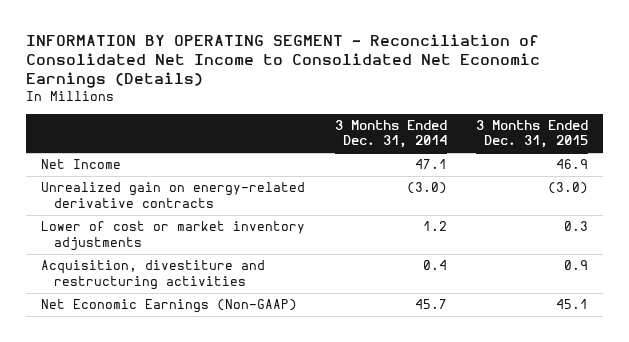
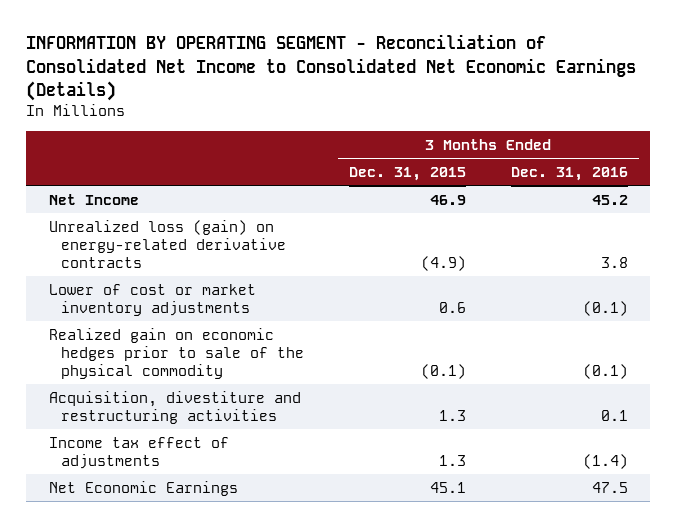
[334,119,447,149] 3 Months Ended Dec. 31, 2014 -> none
none -> [510,166,628,181] Dec. 31, 2016
[41,182,306,208] Unrealized gain on energy-related derivative contracts -> [48,219,286,268] Unrealized loss (gain) on energy-related derivative contracts
[548,182,589,195] (3.0) -> [420,255,466,271] (4.9)
[564,221,589,232] 0.3 -> [438,301,466,313] 0.6
none -> [48,327,304,379] Realized gain on economic hedges prior to sale of the physical commodity
[564,260,589,271] 0.9 -> [438,409,466,421] 1.3
none -> [48,436,229,469] Income tax effect of adjustments
[41,299,298,314] Net Economic Earnings (Non-GAAP) -> [48,480,238,496] Net Economic Earnings

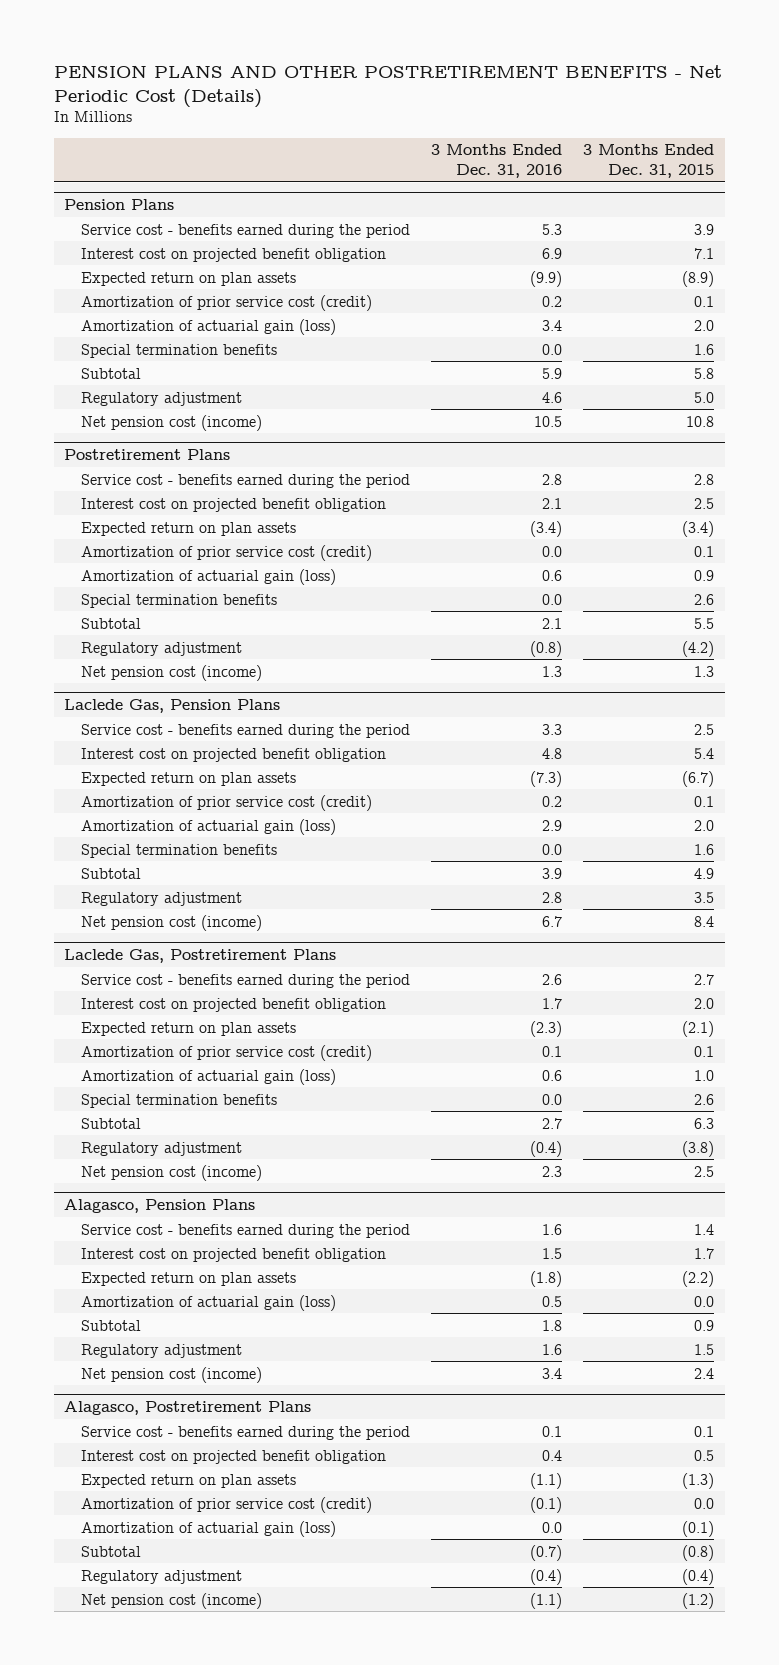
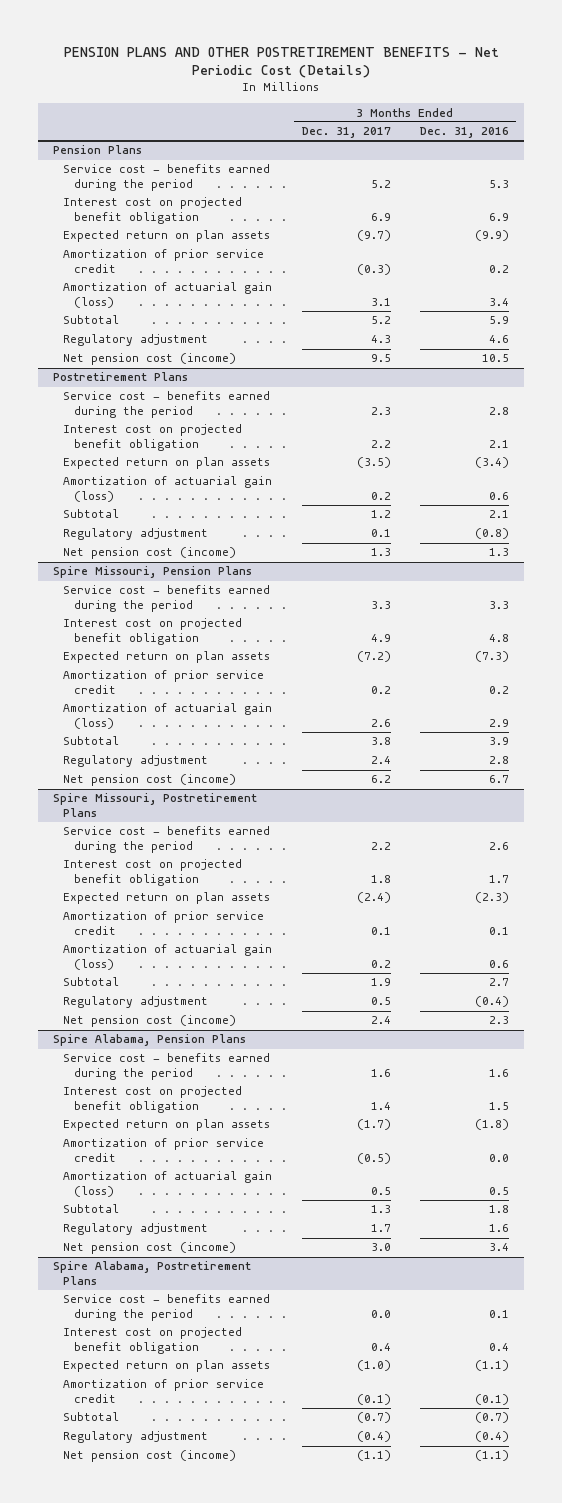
[583,144,715,178] 3 Months Ended Dec. 31, 2015 -> none
none -> [301,127,391,139] Dec. 31, 2017
[80,294,372,311] Amortization of prior service cost (credit) -> [63,249,265,273] Amortization of prior service credit
[80,343,277,358] Special termination benefits -> none
[80,544,372,561] Amortization of prior service cost (credit) -> none
[80,593,277,608] Special termination benefits -> none
[64,699,281,714] Laclede Gas, Pension Plans -> none
none -> [52,566,252,579] Spire Missouri, Pension Plans
[80,794,372,811] Amortization of prior service cost (credit) -> [63,670,265,694] Amortization of prior service credit
[80,843,277,858] Special termination benefits -> none
[64,949,337,964] Laclede Gas, Postretirement Plans -> none
none -> [52,793,257,817] Spire Missouri, Postretirement Plans
[80,1044,372,1061] Amortization of prior service cost (credit) -> [63,911,265,935] Amortization of prior service credit
[80,1093,277,1108] Special termination benefits -> none
[64,1199,256,1214] Alagasco, Pension Plans -> none
none -> [52,1034,246,1047] Spire Alabama, Pension Plans
none -> [63,1138,265,1162] Amortization of prior service credit
[64,1401,312,1416] Alagasco, Postretirement Plans -> none
none -> [52,1261,251,1285] Spire Alabama, Postretirement Plans
[80,1520,336,1537] Amortization of actuarial gain (loss) -> none
[80,1496,372,1513] Amortization of prior service cost (credit) -> [63,1379,265,1403] Amortization of prior service credit

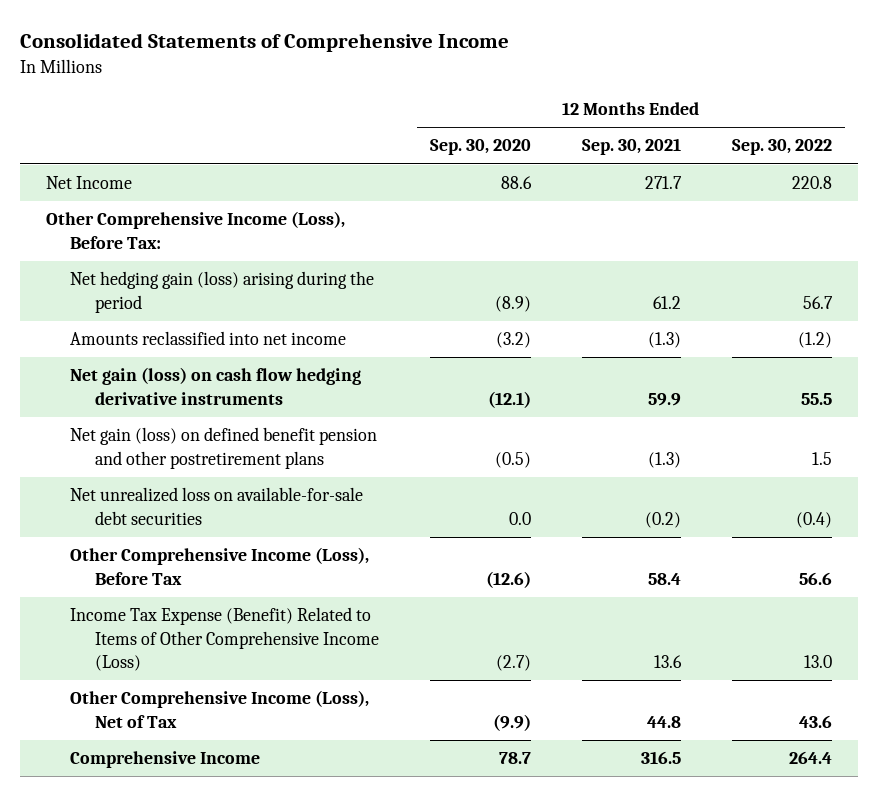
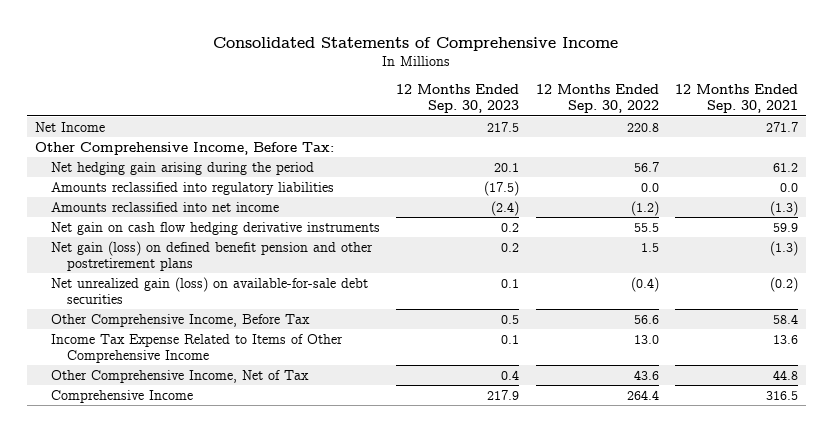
[429,139,531,156] Sep. 30, 2020 -> none
none -> [396,84,520,114] 12 Months Ended Sep. 30, 2023
[45,211,345,249] Other Comprehensive Income (Loss), Before Tax: -> [34,141,334,155] Other Comprehensive Income, Before Tax:
[70,271,375,313] Net hedging gain (loss) arising during the period -> [50,161,314,175] Net hedging gain arising during the period
none -> [50,181,334,195] Amounts reclassified into regulatory liabilities
[70,367,362,405] Net gain (loss) on cash flow hedging derivative instruments -> [50,221,380,235] Net gain on cash flow hedging derivative instruments
[70,487,364,525] Net unrealized loss on available-for-sale debt securities -> [50,276,368,304] Net unrealized gain (loss) on available-for-sale debt securities
[70,547,370,585] Other Comprehensive Income (Loss), Before Tax -> [50,313,310,327] Other Comprehensive Income, Before Tax
[70,607,379,671] Income Tax Expense (Benefit) Related to Items of Other Comprehensive Income (Loss) -> [50,333,343,363] Income Tax Expense Related to Items of Other Comprehensive Income
[70,690,370,728] Other Comprehensive Income (Loss), Net of Tax -> [50,369,309,383] Other Comprehensive Income, Net of Tax

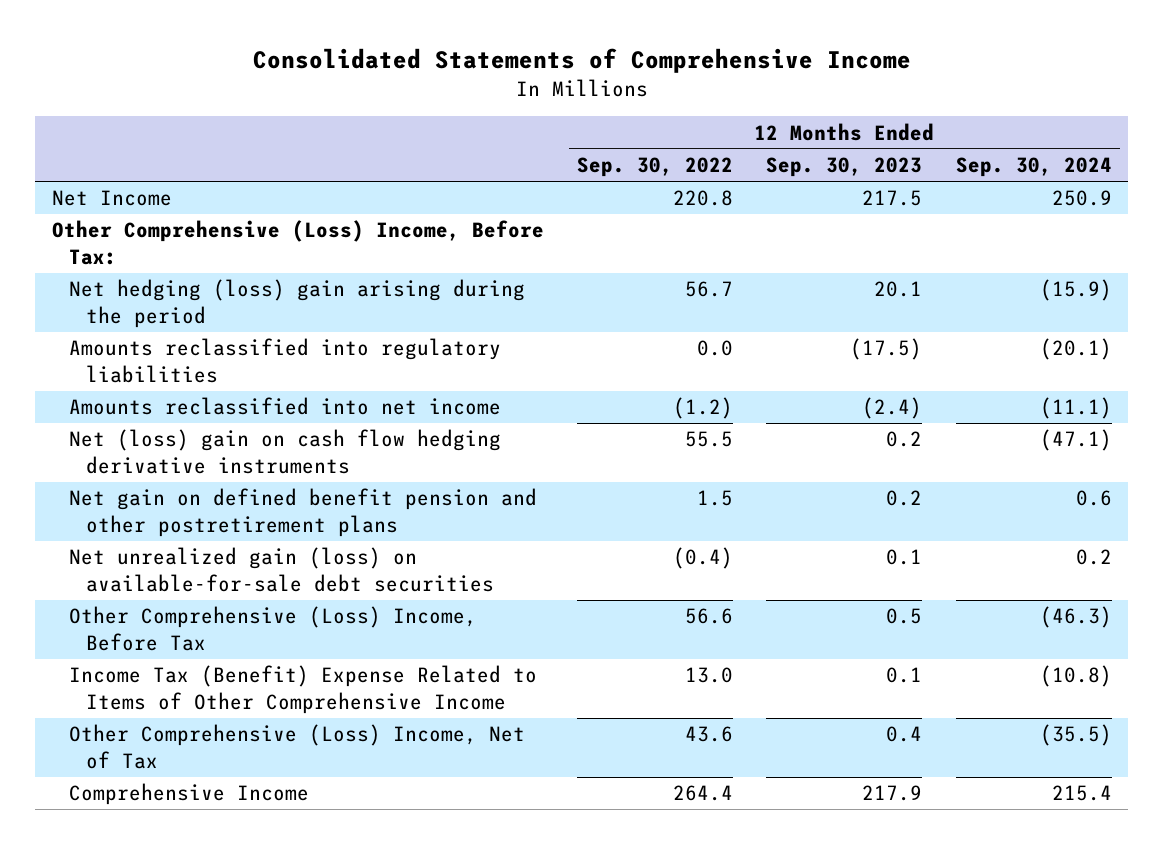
[674,84,798,114] 12 Months Ended Sep. 30, 2021 -> none
none -> [955,157,1112,178] Sep. 30, 2024
[34,141,334,155] Other Comprehensive Income, Before Tax: -> [52,220,545,265] Other Comprehensive (Loss) Income, Before Tax:
[50,161,314,175] Net hedging gain arising during the period -> [68,279,525,328] Net hedging (loss) gain arising during the period
[50,221,380,235] Net gain on cash flow hedging derivative instruments -> [68,429,501,474] Net (loss) gain on cash flow hedging derivative instruments
[50,240,373,271] Net gain (loss) on defined benefit pension and other postretirement plans -> [68,488,537,537] Net gain on defined benefit pension and other postretirement plans
[50,313,310,327] Other Comprehensive Income, Before Tax -> [68,606,477,651] Other Comprehensive (Loss) Income, Before Tax
[50,333,343,363] Income Tax Expense Related to Items of Other Comprehensive Income -> [68,665,537,714] Income Tax (Benefit) Expense Related to Items of Other Comprehensive Income
[50,369,309,383] Other Comprehensive Income, Net of Tax -> [68,724,525,769] Other Comprehensive (Loss) Income, Net of Tax

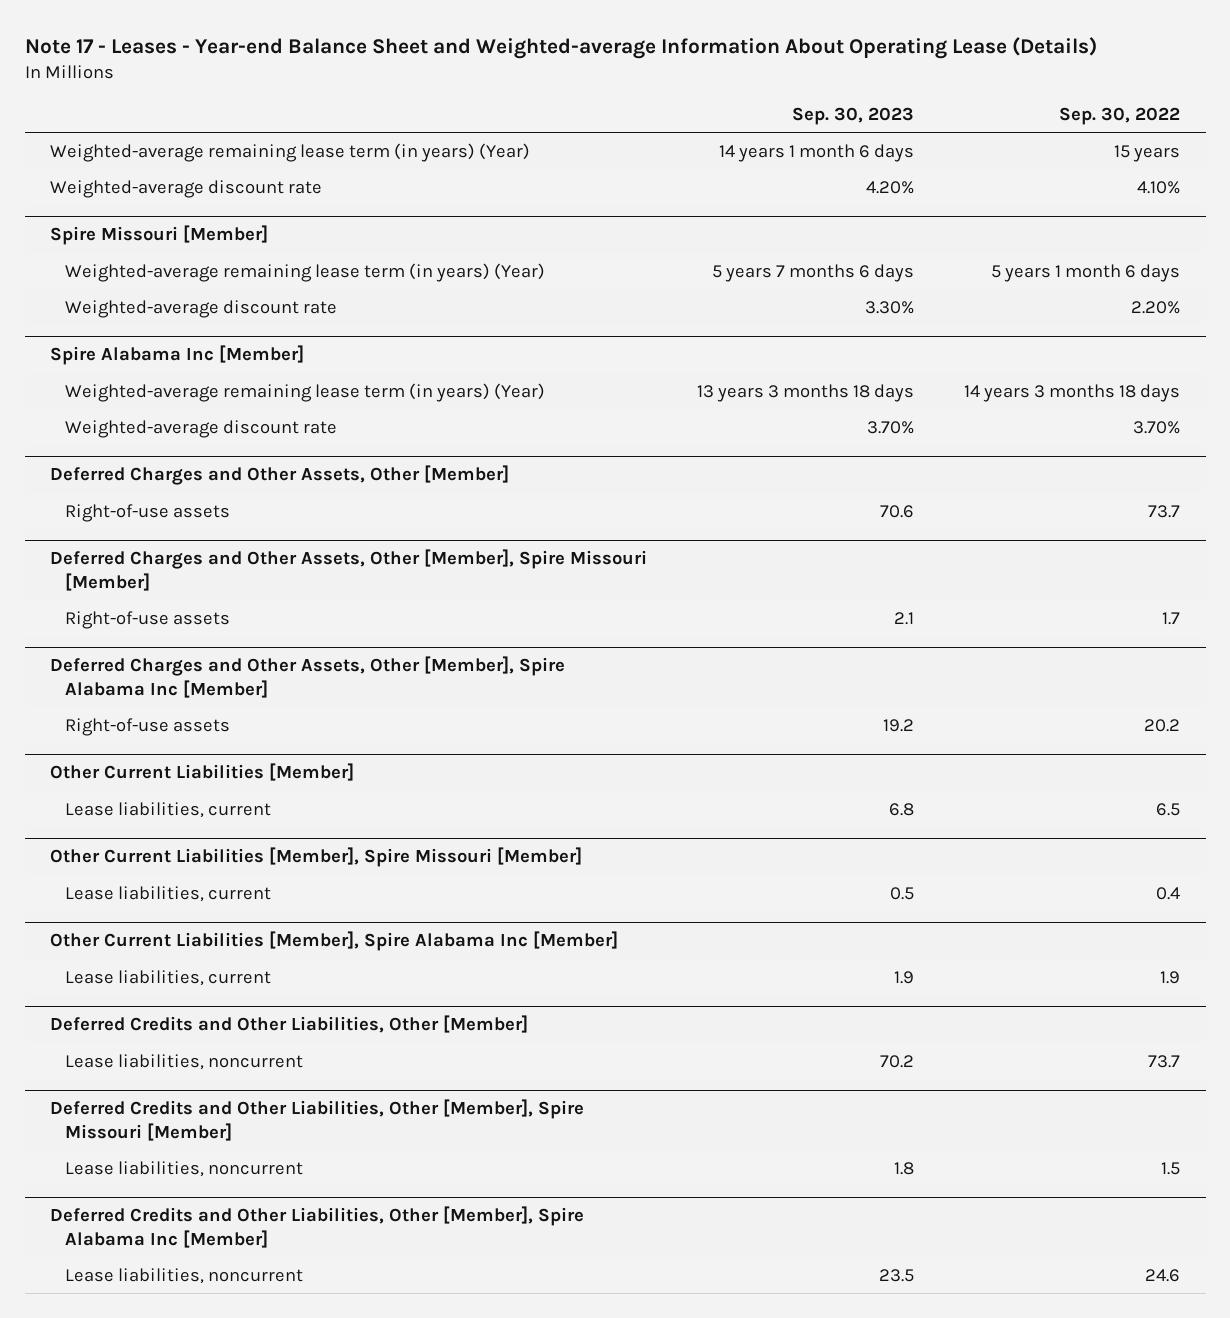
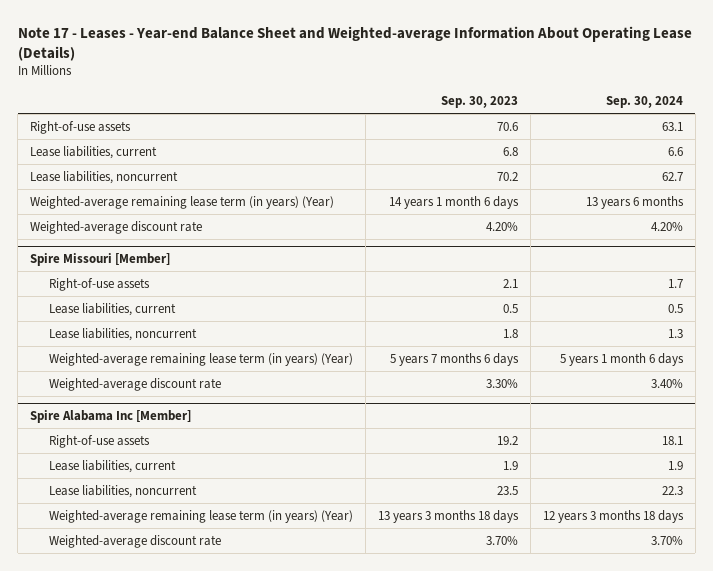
[1059,107,1181,126] Sep. 30, 2022 -> none
none -> [605,96,683,109] Sep. 30, 2024
none -> [30,120,132,134] Right-of-use assets
none -> [30,145,158,159] Lease liabilities, current
none -> [30,170,179,184] Lease liabilities, noncurrent
none -> [48,277,150,291] Right-of-use assets
none -> [48,302,176,316] Lease liabilities, current
none -> [48,327,197,341] Lease liabilities, noncurrent
[49,465,509,486] Deferred Charges and Other Assets, Other [Member] -> none
[64,503,230,522] Right-of-use assets -> none
[49,549,647,591] Deferred Charges and Other Assets, Other [Member], Spire Missouri [Member] -> none
[64,610,230,629] Right-of-use assets -> none
[49,656,565,698] Deferred Charges and Other Assets, Other [Member], Spire Alabama Inc [Member] -> none
[49,763,354,782] Other Current Liabilities [Member] -> none
[64,801,271,818] Lease liabilities, current -> none
[49,847,582,868] Other Current Liabilities [Member], Spire Missouri [Member] -> none
[64,885,271,902] Lease liabilities, current -> none
[49,931,618,952] Other Current Liabilities [Member], Spire Alabama Inc [Member] -> none
[49,1015,528,1034] Deferred Credits and Other Liabilities, Other [Member] -> none
[64,1053,303,1070] Lease liabilities, noncurrent -> none
[49,1099,584,1141] Deferred Credits and Other Liabilities, Other [Member], Spire Missouri [Member] -> none
[64,1160,303,1177] Lease liabilities, noncurrent -> none
[49,1206,584,1248] Deferred Credits and Other Liabilities, Other [Member], Spire Alabama Inc [Member] -> none
[64,382,545,402] Weighted-average remaining lease term (in years) (Year) -> [48,509,353,523] Weighted-average remaining lease term (in years) (Year)
[64,419,337,438] Weighted-average discount rate -> [48,534,221,548] Weighted-average discount rate

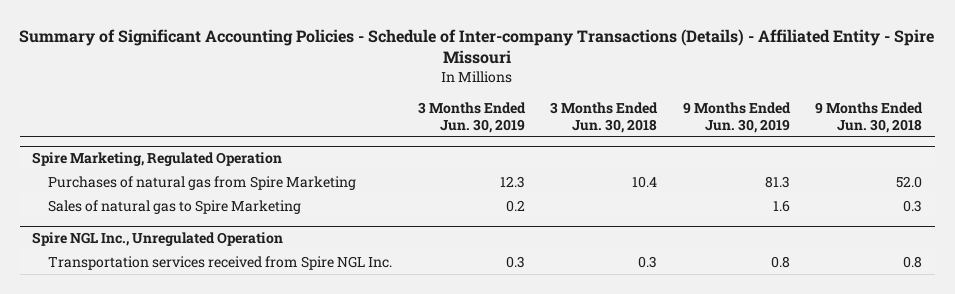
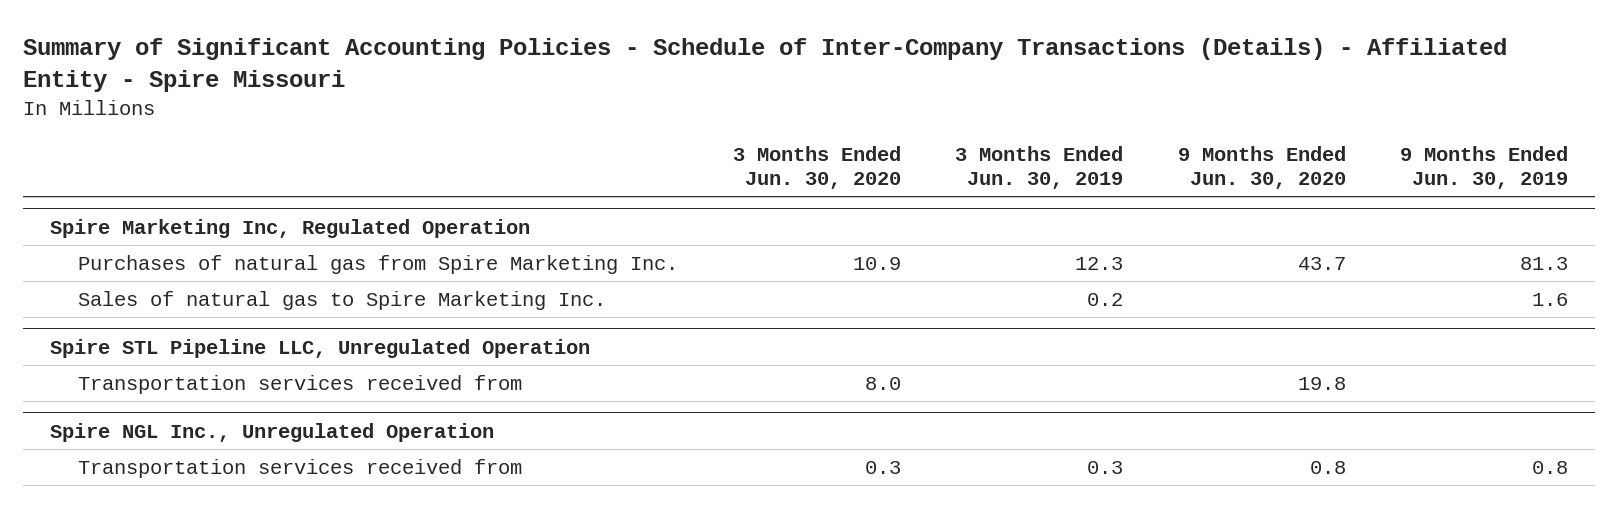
[19,28,935,65] Summary of Significant Accounting Policies - Schedule of Inter-company Transactions (Details) - Affiliated Entity - Spire Missouri -> [22,37,1507,93] Summary of Significant Accounting Policies - Schedule of Inter-Company Transactions (Details) - Affiliated Entity - Spire Missouri
[550,102,659,133] 3 Months Ended Jun. 30, 2018 -> none
[815,102,924,133] 9 Months Ended Jun. 30, 2018 -> none
none -> [732,145,901,189] 3 Months Ended Jun. 30, 2020
none -> [1177,145,1346,189] 9 Months Ended Jun. 30, 2020
[32,152,283,167] Spire Marketing, Regulated Operation -> [50,219,531,239] Spire Marketing Inc, Regulated Operation
[48,175,357,190] Purchases of natural gas from Spire Marketing -> [78,255,679,275] Purchases of natural gas from Spire Marketing Inc.
[48,199,302,214] Sales of natural gas to Spire Marketing -> [78,291,607,311] Sales of natural gas to Spire Marketing Inc.
none -> [50,339,591,359] Spire STL Pipeline LLC, Unregulated Operation
none -> [78,375,523,395] Transportation services received from
[48,255,393,270] Transportation services received from Spire NGL Inc. -> [78,459,523,479] Transportation services received from

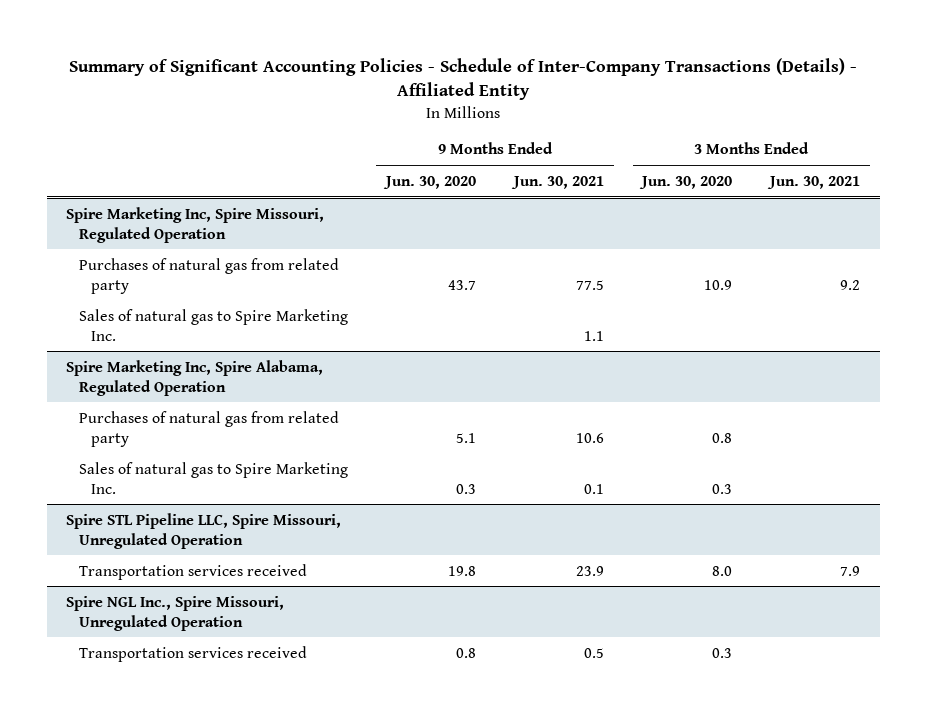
[22,37,1507,93] Summary of Significant Accounting Policies - Schedule of Inter-Company Transactions (Details) - Affiliated Entity - Spire Missouri -> [69,57,858,101] Summary of Significant Accounting Policies - Schedule of Inter-Company Transactions (Details) - Affiliated Entity
[955,145,1124,189] 3 Months Ended Jun. 30, 2019 -> none
[1400,145,1569,189] 9 Months Ended Jun. 30, 2019 -> none
none -> [511,175,605,189] Jun. 30, 2021
none -> [767,175,861,189] Jun. 30, 2021
[50,219,531,239] Spire Marketing Inc, Regulated Operation -> [66,206,325,243] Spire Marketing Inc, Spire Missouri, Regulated Operation
[78,255,679,275] Purchases of natural gas from Spire Marketing Inc. -> [78,257,339,294] Purchases of natural gas from related party
none -> [66,359,324,396] Spire Marketing Inc, Spire Alabama, Regulated Operation
none -> [78,410,339,447] Purchases of natural gas from related party
none -> [78,461,348,494] Sales of natural gas to Spire Marketing Inc.
[50,339,591,359] Spire STL Pipeline LLC, Unregulated Operation -> [66,512,342,549] Spire STL Pipeline LLC, Spire Missouri, Unregulated Operation
[78,375,523,395] Transportation services received from -> [78,563,307,580] Transportation services received
[50,423,495,443] Spire NGL Inc., Unregulated Operation -> [66,595,285,631] Spire NGL Inc., Spire Missouri, Unregulated Operation
[78,459,523,479] Transportation services received from -> [78,645,307,662] Transportation services received

